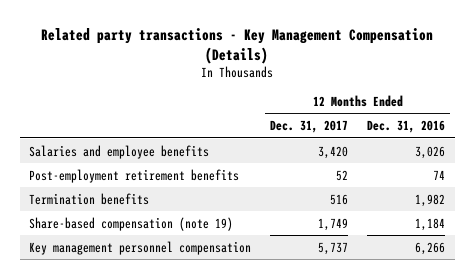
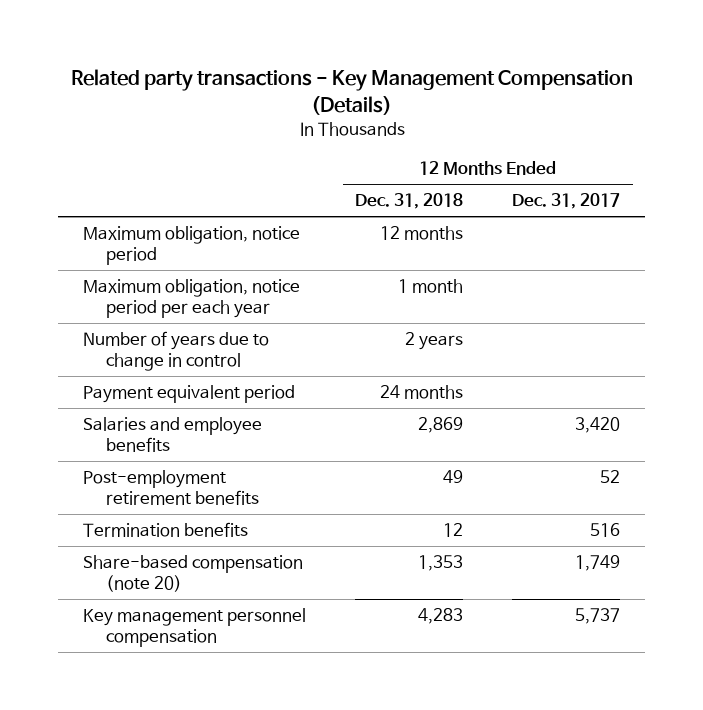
[367,120,446,134] Dec. 31, 2016 -> none
none -> [355,193,464,210] Dec. 31, 2018
none -> [82,226,300,266] Maximum obligation, notice period
none -> [82,279,300,319] Maximum obligation, notice period per each year
none -> [82,331,269,372] Number of years due to change in control
none -> [82,385,295,404] Payment equivalent period
[29,216,234,231] Share-based compensation (note 19) -> [82,555,303,593] Share-based compensation (note 20)

